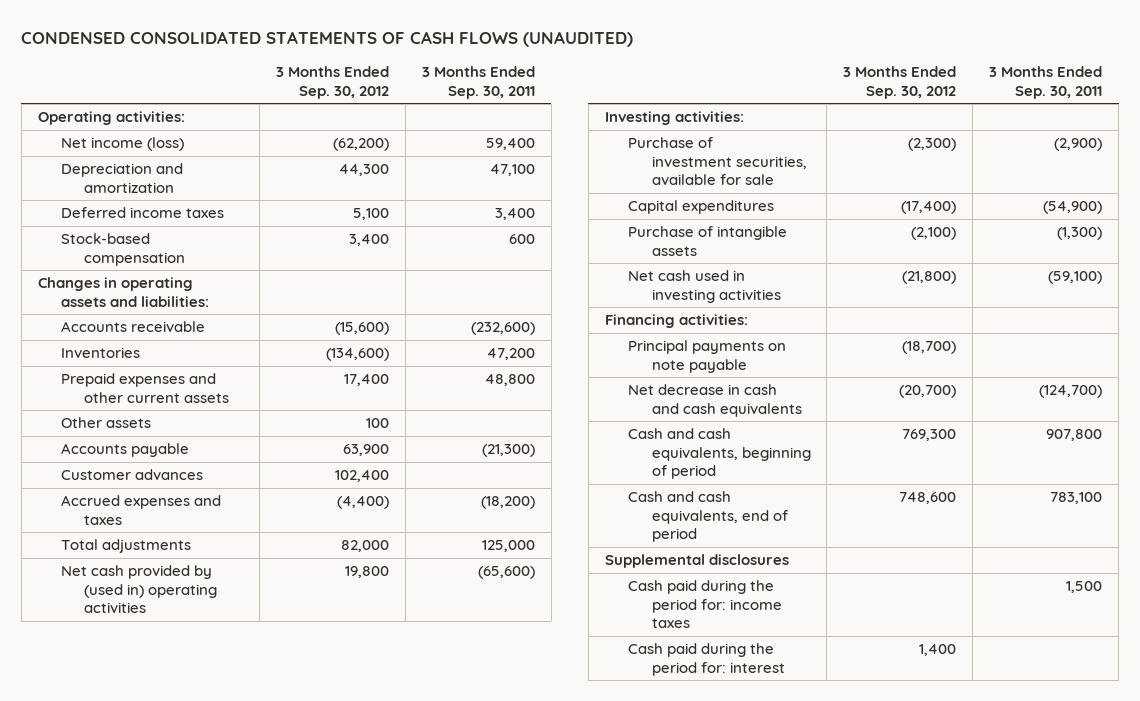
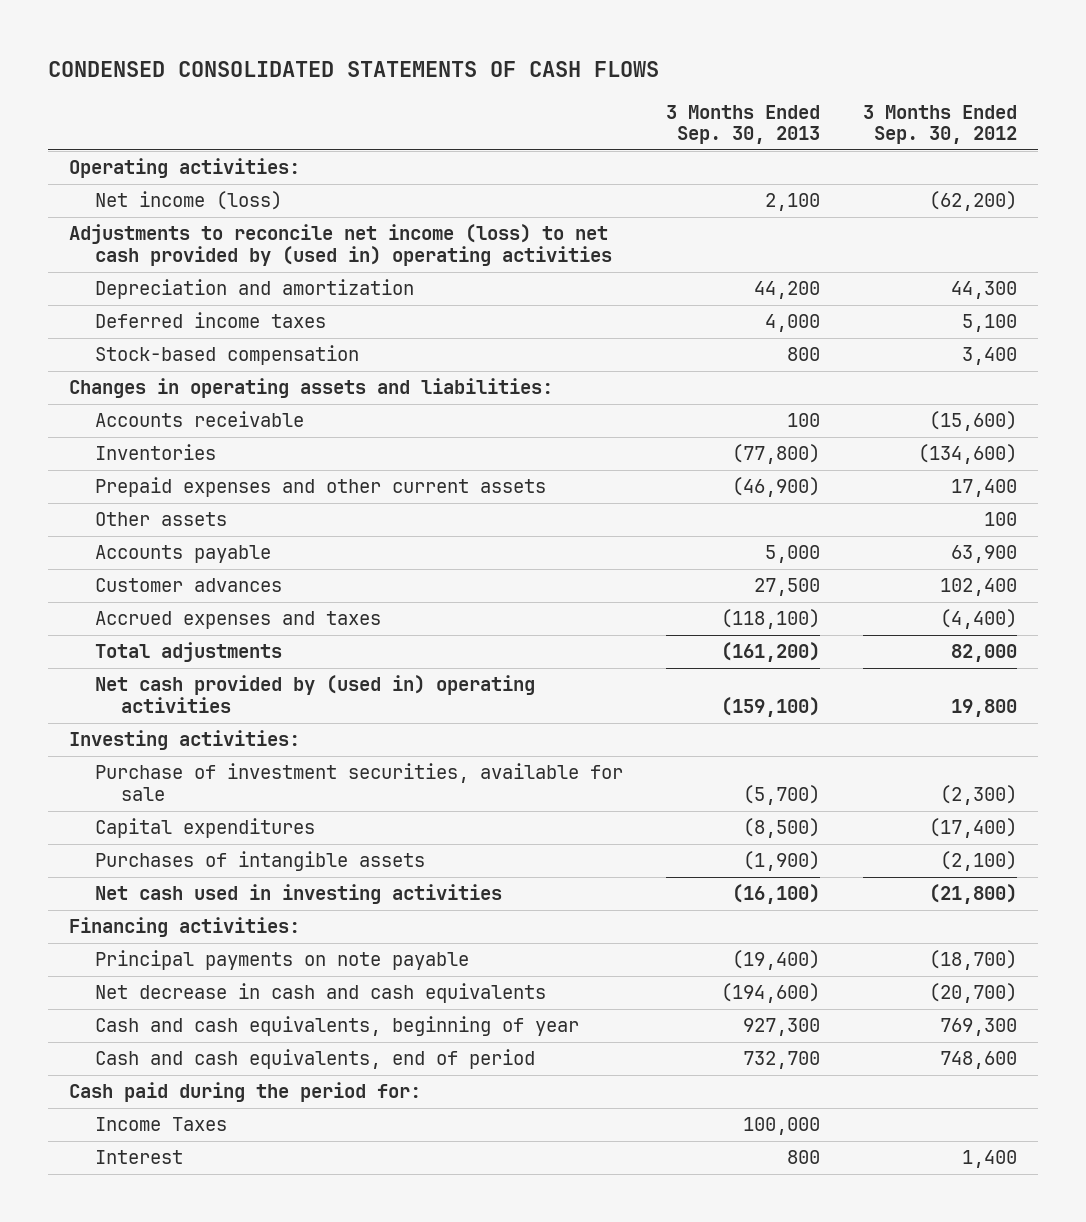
[21,31,634,48] CONDENSED CONSOLIDATED STATEMENTS OF CASH FLOWS (UNAUDITED) -> [47,60,659,77] CONDENSED CONSOLIDATED STATEMENTS OF CASH FLOWS
[422,66,536,99] 3 Months Ended Sep. 30, 2011 -> none
none -> [665,104,820,145] 3 Months Ended Sep. 30, 2013
none -> [68,224,612,266] Adjustments to reconcile net income (loss) to net cash provided by (used in) operating activities
[628,226,788,256] Purchase of intangible assets -> [94,851,425,872] Purchases of intangible assets
[628,428,811,480] Cash and cash equivalents, beginning of period -> [94,1016,579,1037] Cash and cash equivalents, beginning of year
[604,554,789,569] Supplemental disclosures -> none
none -> [68,1082,421,1103] Cash paid during the period for:
[628,580,782,629] Cash paid during the period for: income taxes -> [94,1117,227,1132] Income Taxes
[628,643,785,676] Cash paid during the period for: interest -> [94,1150,183,1165] Interest

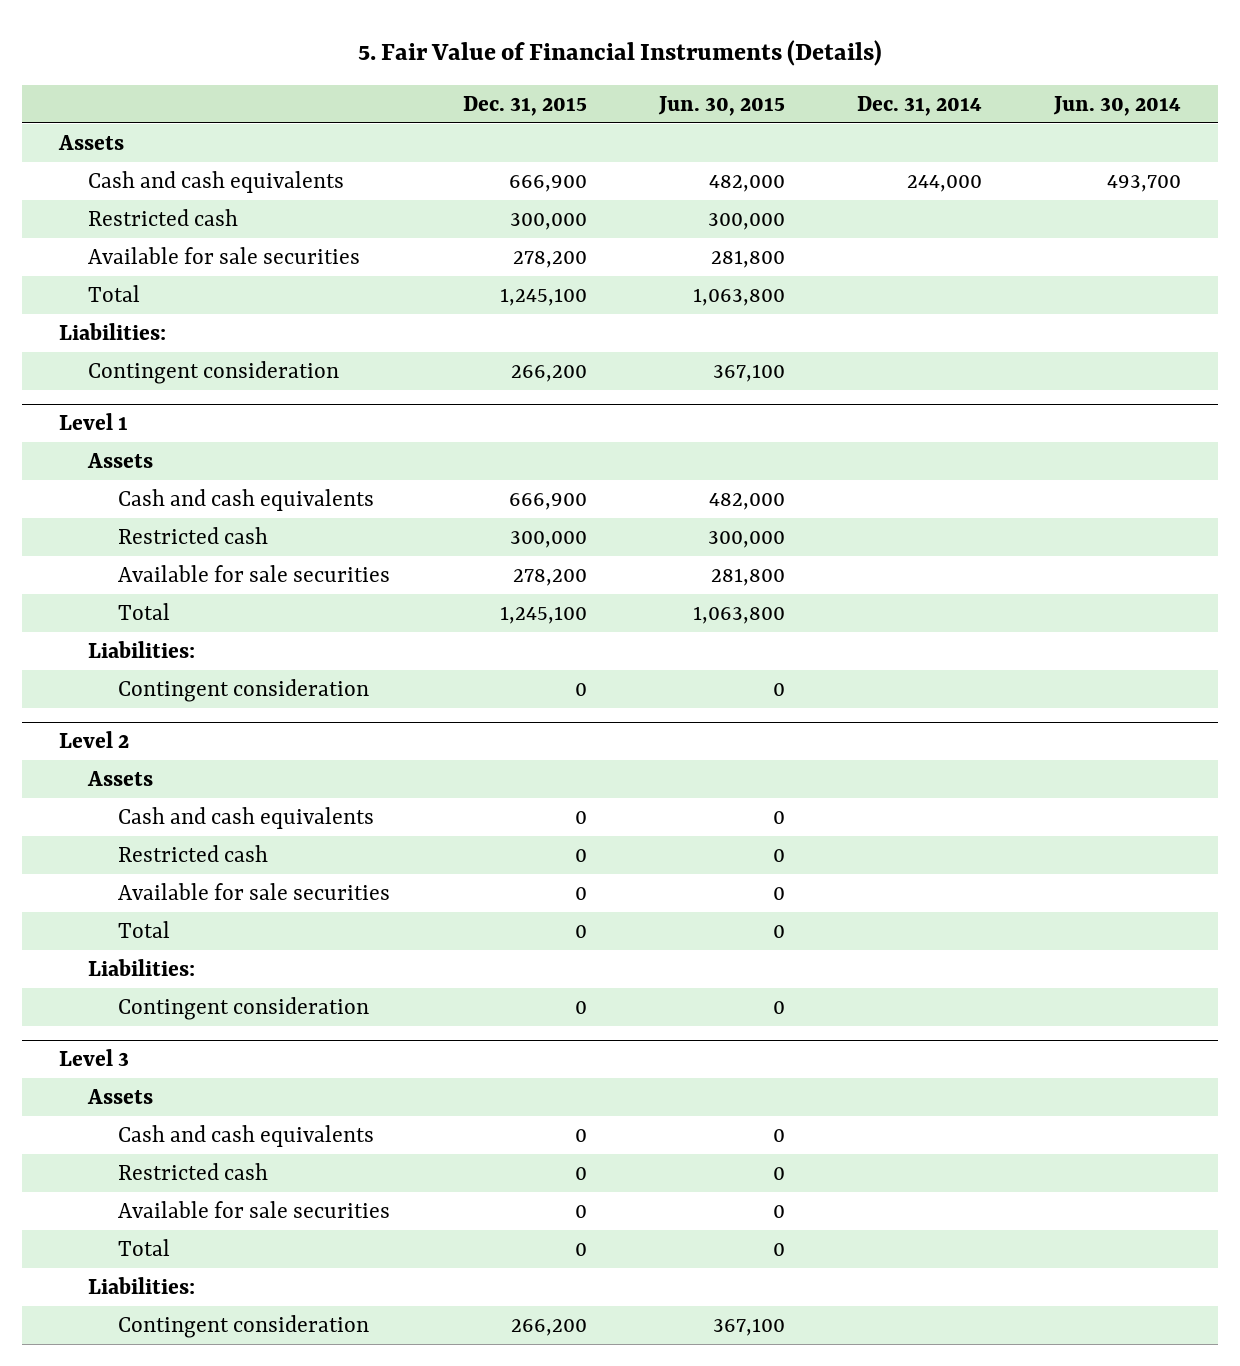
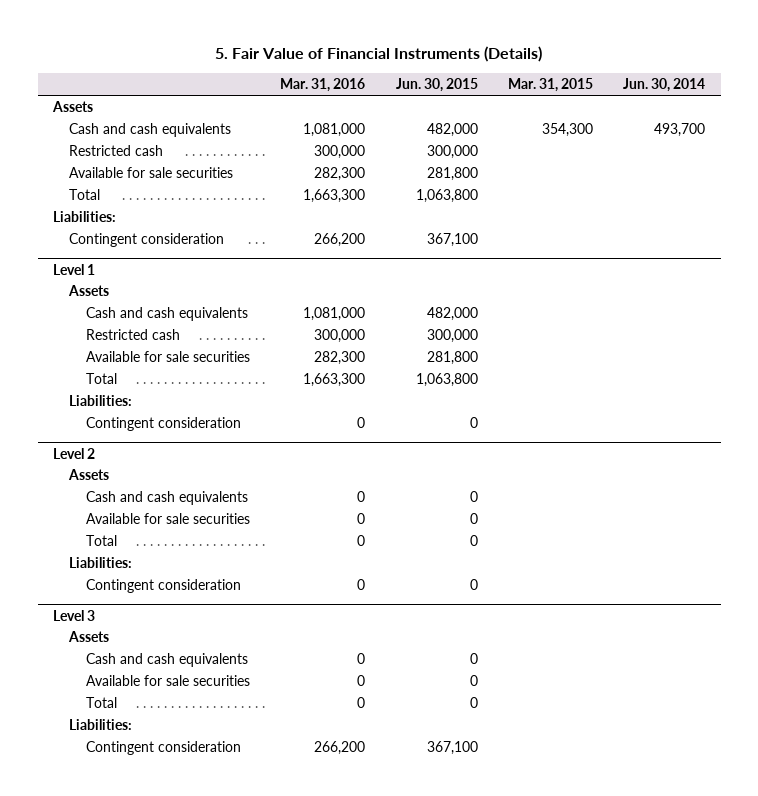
[462,95,587,116] Dec. 31, 2015 -> none
[857,95,983,116] Dec. 31, 2014 -> none
none -> [280,78,366,93] Mar. 31, 2016
none -> [508,78,594,93] Mar. 31, 2015
[118,844,269,862] Restricted cash -> none
[118,1162,269,1180] Restricted cash -> none

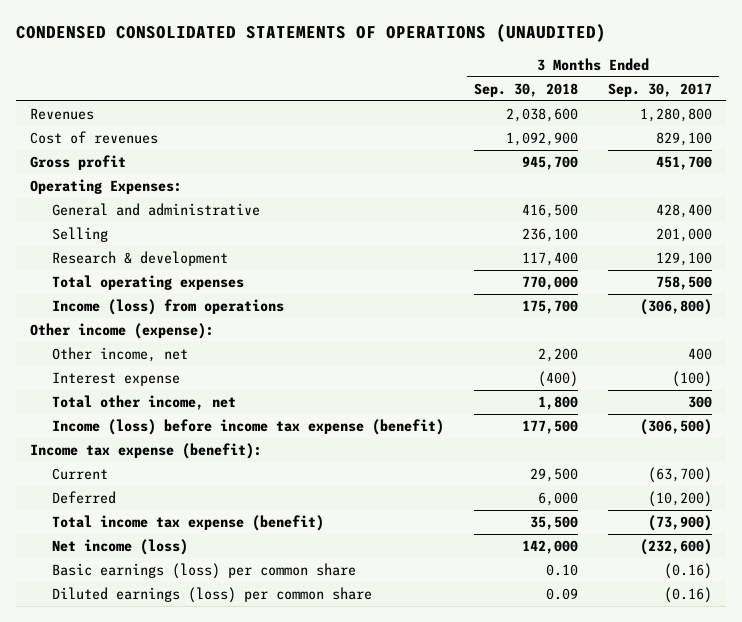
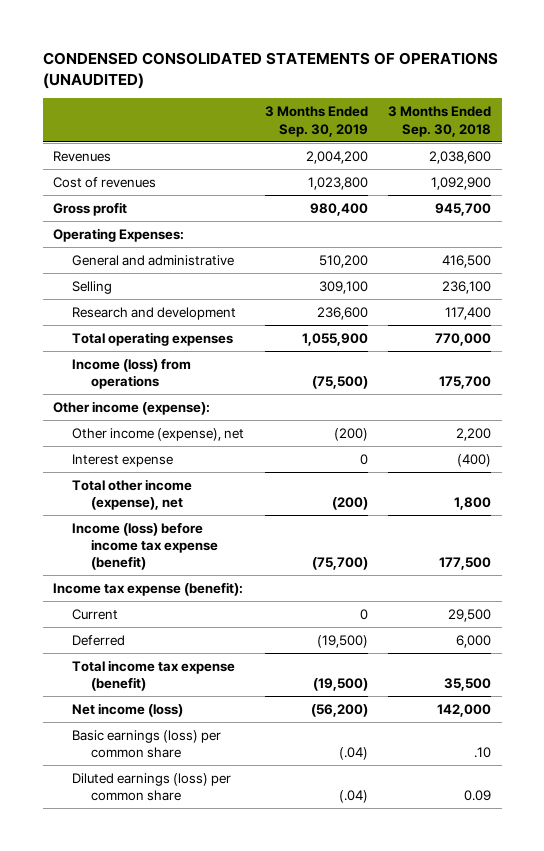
[607,82,712,97] Sep. 30, 2017 -> none
none -> [264,106,368,137] 3 Months Ended Sep. 30, 2019
[52,251,229,267] Research & development -> [71,306,236,320] Research and development
[52,347,189,363] Other income, net -> [71,427,244,441] Other income (expense), net
[52,395,237,411] Total other income, net -> [71,478,192,511] Total other income (expense), net
[545,564,578,577] 0.10 -> [474,747,492,759] .10

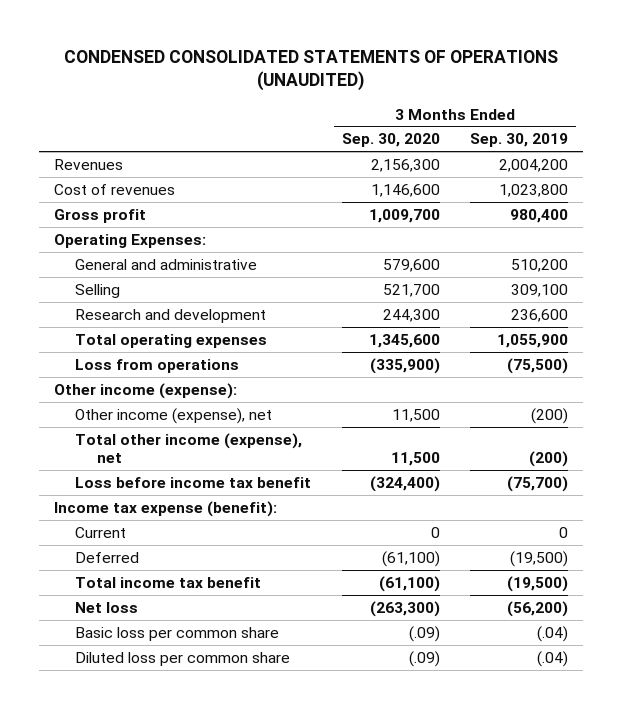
[388,106,492,137] 3 Months Ended Sep. 30, 2018 -> none
none -> [341,133,440,148] Sep. 30, 2020
[71,358,191,390] Income (loss) from operations -> [75,358,240,373] Loss from operations
[71,453,173,467] Interest expense -> none
[71,522,218,571] Income (loss) before income tax expense (benefit) -> [75,476,312,488] Loss before income tax benefit
[71,659,235,692] Total income tax expense (benefit) -> [75,576,262,588] Total income tax benefit
[71,702,183,717] Net income (loss) -> [75,601,139,613] Net loss
[71,729,221,759] Basic earnings (loss) per common share -> [75,626,280,641] Basic loss per common share
[71,772,231,802] Diluted earnings (loss) per common share -> [75,651,291,666] Diluted loss per common share

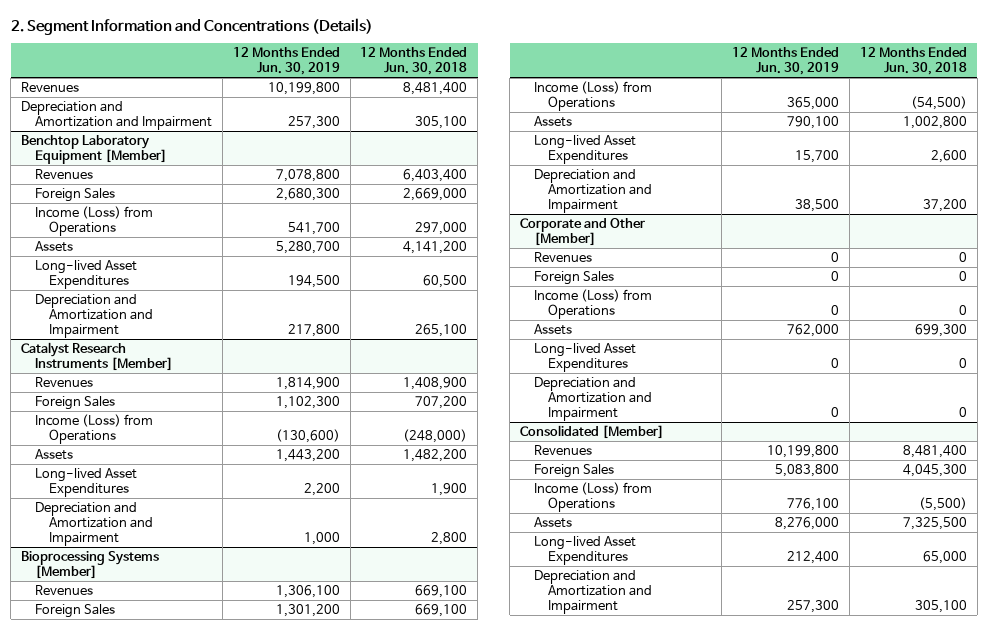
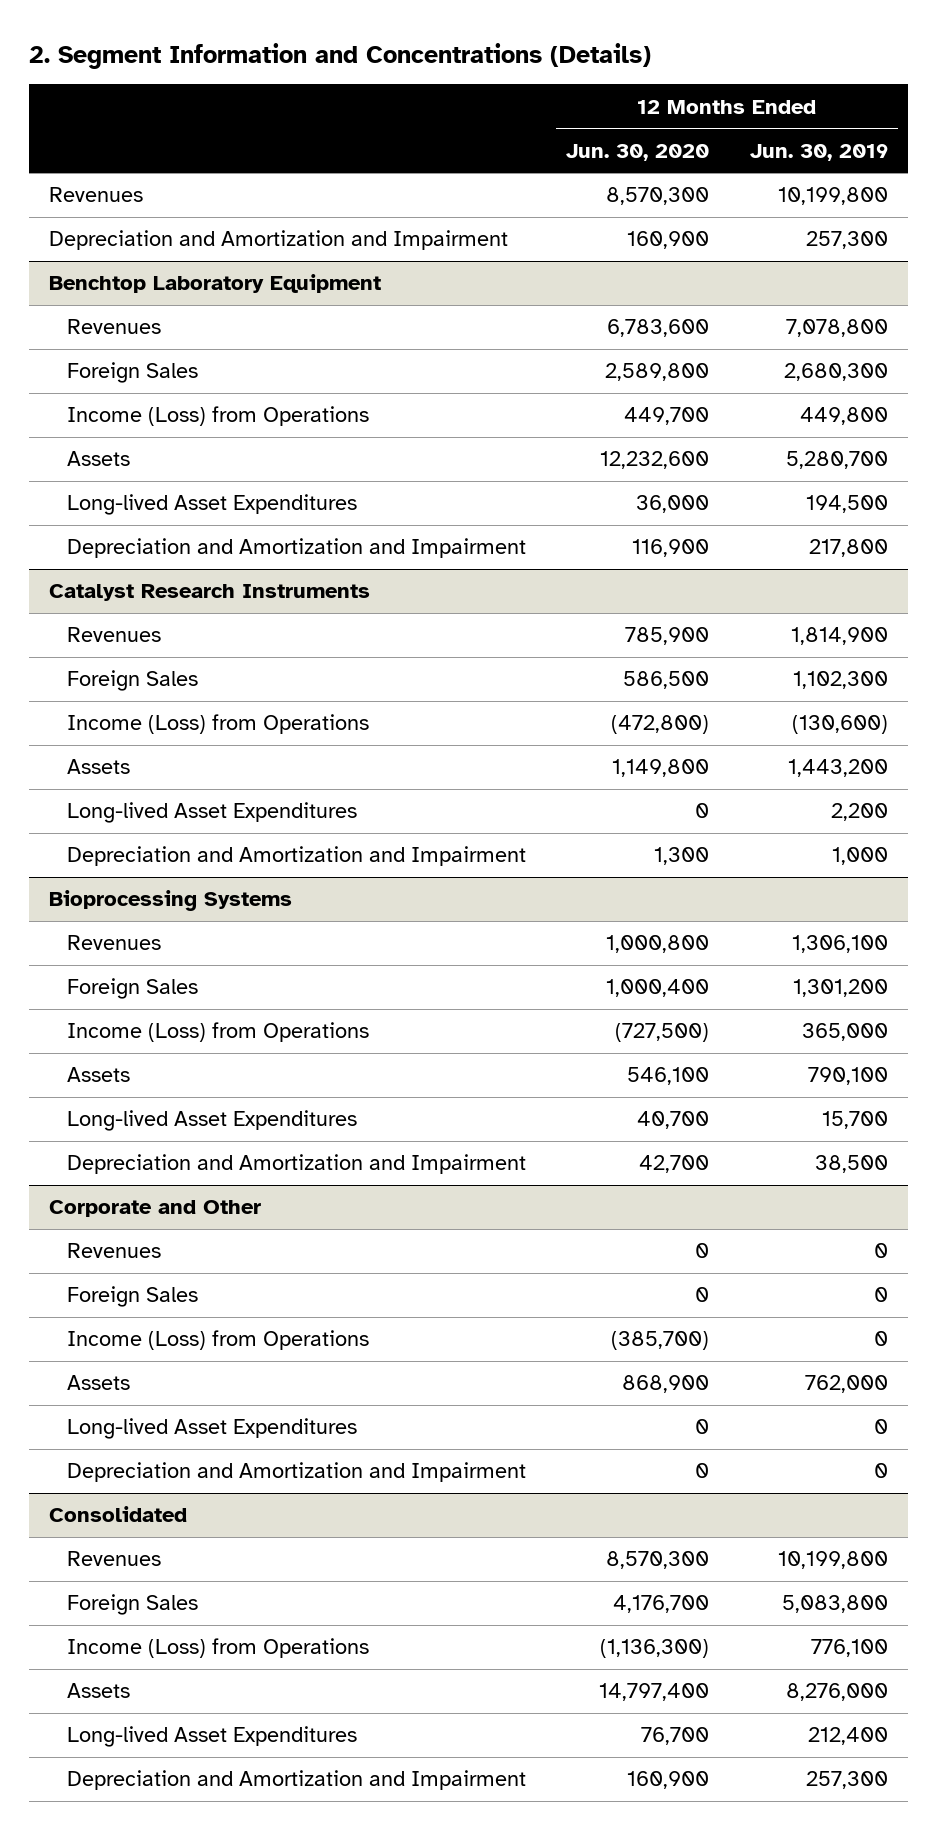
[360,47,468,76] 12 Months Ended Jun. 30, 2018 -> none
none -> [566,143,710,161] Jun. 30, 2020
[21,134,167,165] Benchtop Laboratory Equipment [Member] -> [49,274,382,294] Benchtop Laboratory Equipment
[287,222,340,236] 541,700 -> [799,407,888,426] 449,800
[21,341,173,372] Catalyst Research Instruments [Member] -> [49,584,371,602] Catalyst Research Instruments
[21,550,160,580] Bioprocessing Systems [Member] -> [49,890,293,912] Bioprocessing Systems
[520,217,646,247] Corporate and Other [Member] -> [49,1200,262,1218] Corporate and Other
[520,424,665,439] Consolidated [Member] -> [49,1506,188,1523] Consolidated

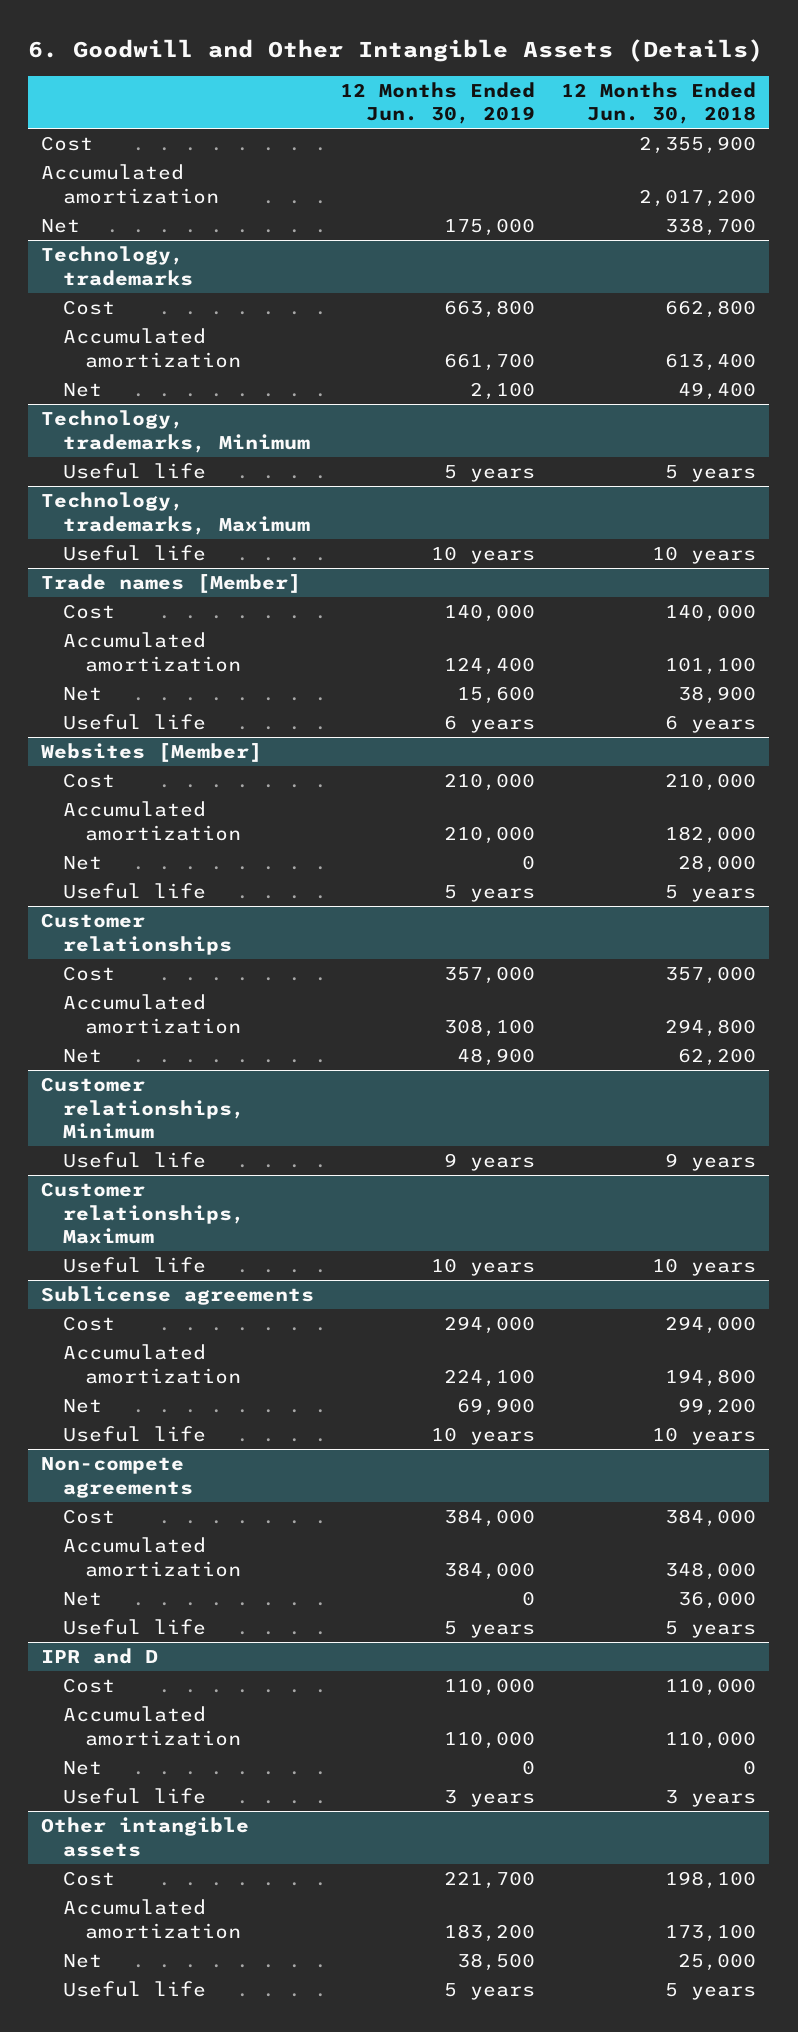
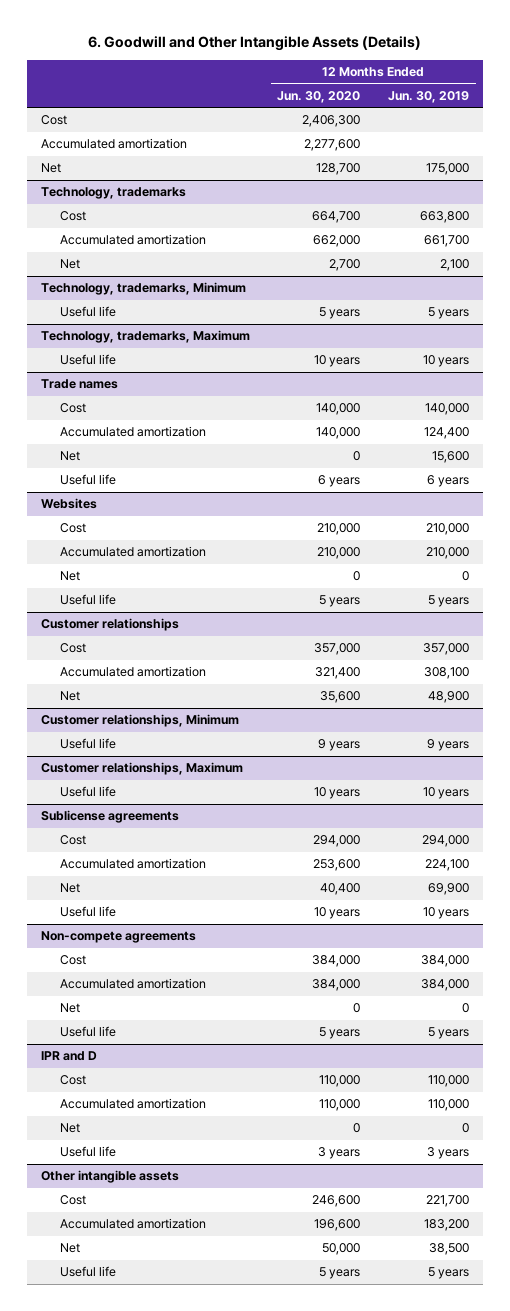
[561,81,757,125] 12 Months Ended Jun. 30, 2018 -> none
none -> [277,90,361,103] Jun. 30, 2020
[41,574,302,594] Trade names [Member] -> [41,379,119,390] Trade names
[41,743,263,763] Websites [Member] -> [41,498,98,510] Websites

